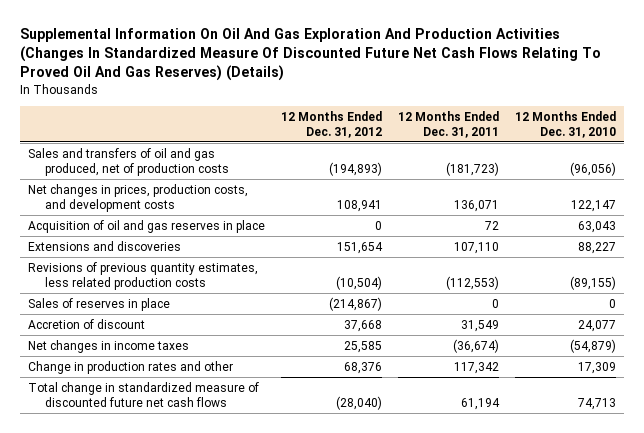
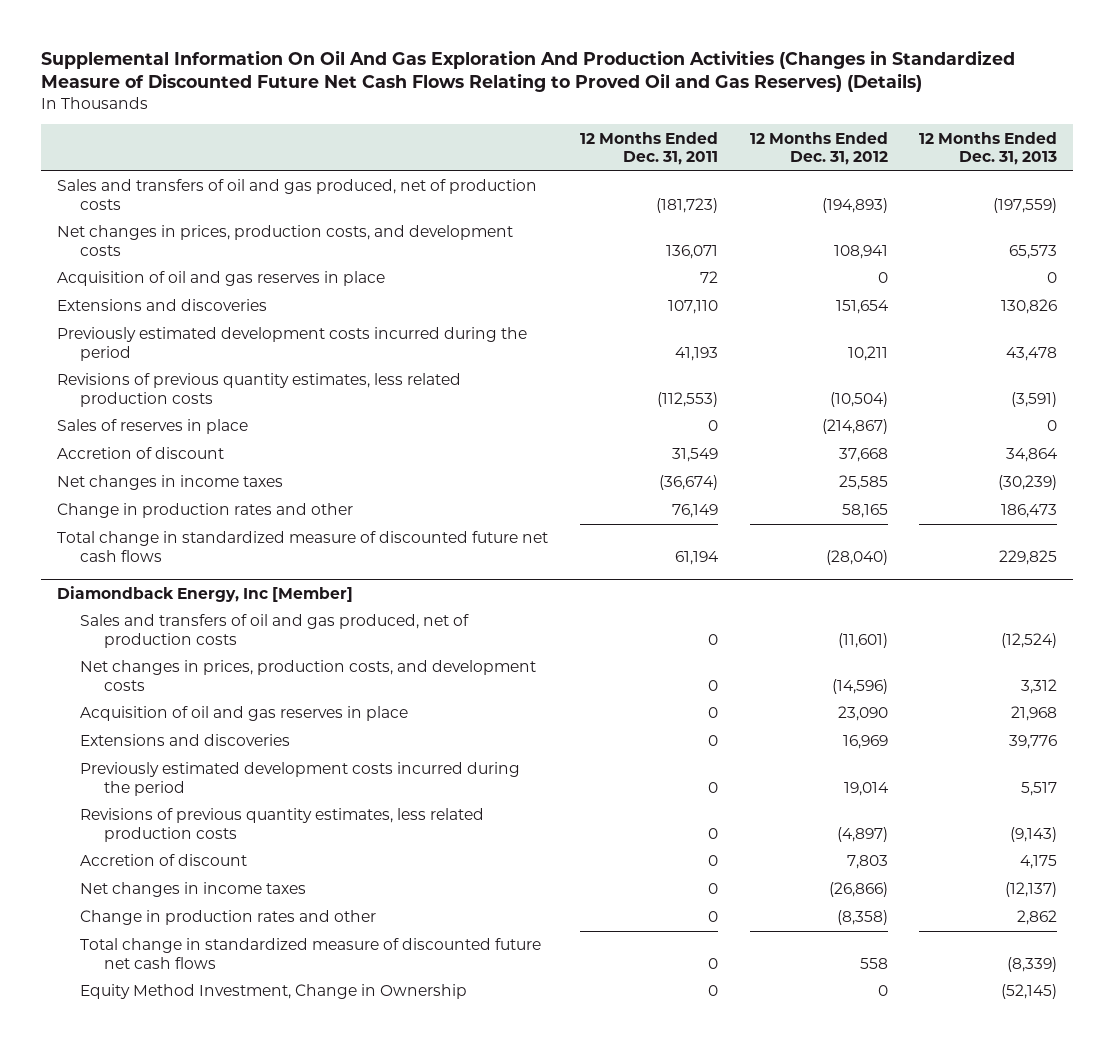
[20,28,602,82] Supplemental Information On Oil And Gas Exploration And Production Activities (Changes In Standardized Measure Of Discounted Future Net Cash Flows Relating To Proved Oil And Gas Reserves) (Details) -> [40,49,1015,93] Supplemental Information On Oil And Gas Exploration And Production Activities (Changes in Standardized Measure of Discounted Future Net Cash Flows Relating to Proved Oil and Gas Reserves) (Details)
[515,110,617,138] 12 Months Ended Dec. 31, 2010 -> none
none -> [919,131,1058,166] 12 Months Ended Dec. 31, 2013
none -> [56,327,527,361] Previously estimated development costs incurred during the period
[344,361,383,374] 68,376 -> [841,504,888,519] 58,165
[454,361,500,374] 117,342 -> [671,504,718,519] 76,149
none -> [56,585,353,602] Diamondback Energy, Inc [Member]
none -> [80,614,470,648] Sales and transfers of oil and gas produced, net of production costs
none -> [80,660,537,691] Net changes in prices, production costs, and development costs
none -> [80,706,409,722] Acquisition of oil and gas reserves in place
none -> [80,734,291,747] Extensions and discoveries
none -> [80,762,521,796] Previously estimated development costs incurred during the period
none -> [80,808,485,842] Revisions of previous quantity estimates, less related production costs
none -> [80,854,248,867] Accretion of discount
none -> [80,882,307,898] Net changes in income taxes
none -> [80,910,377,926] Change in production rates and other
none -> [80,938,542,969] Total change in standardized measure of discounted future net cash flows
none -> [80,984,468,1000] Equity Method Investment, Change in Ownership

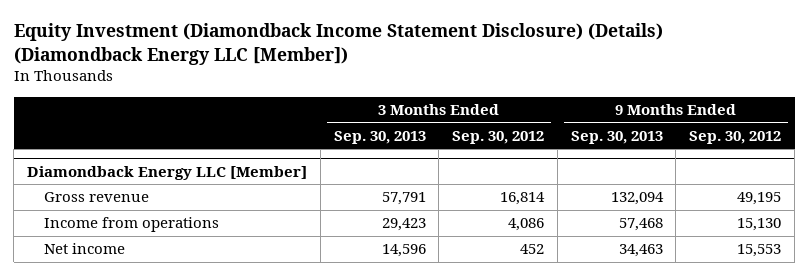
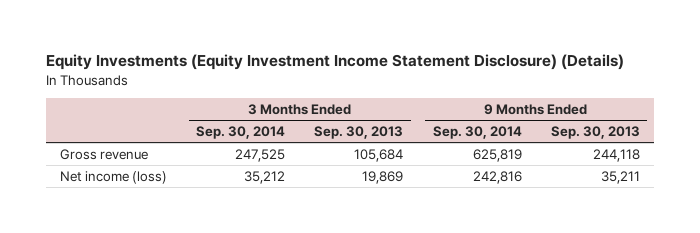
[13,23,663,65] Equity Investment (Diamondback Income Statement Disclosure) (Details) (Diamondback Energy LLC [Member]) -> [45,54,624,71] Equity Investments (Equity Investment Income Statement Disclosure) (Details)
[452,130,545,144] Sep. 30, 2012 -> none
[689,130,782,144] Sep. 30, 2012 -> none
none -> [196,126,286,140] Sep. 30, 2014
none -> [432,126,522,140] Sep. 30, 2014
[26,165,307,180] Diamondback Energy LLC [Member] -> none
[43,217,219,233] Income from operations -> none
[381,192,426,206] 57,791 -> [354,148,404,162] 105,684
[610,192,664,206] 132,094 -> [592,148,640,162] 244,118
[43,243,125,255] Net income -> [60,170,168,184] Net income (loss)
[381,244,426,258] 14,596 -> [362,170,404,184] 19,869
[618,244,663,258] 34,463 -> [600,170,640,184] 35,211

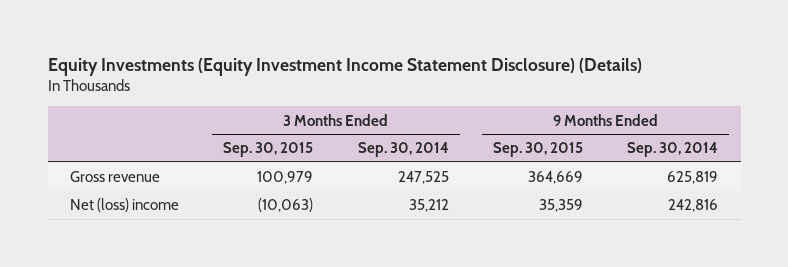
[314,126,404,140] Sep. 30, 2013 -> none
[550,126,640,140] Sep. 30, 2013 -> none
none -> [223,142,314,158] Sep. 30, 2015
none -> [493,142,584,158] Sep. 30, 2015
[60,170,168,184] Net income (loss) -> [70,198,180,213] Net (loss) income

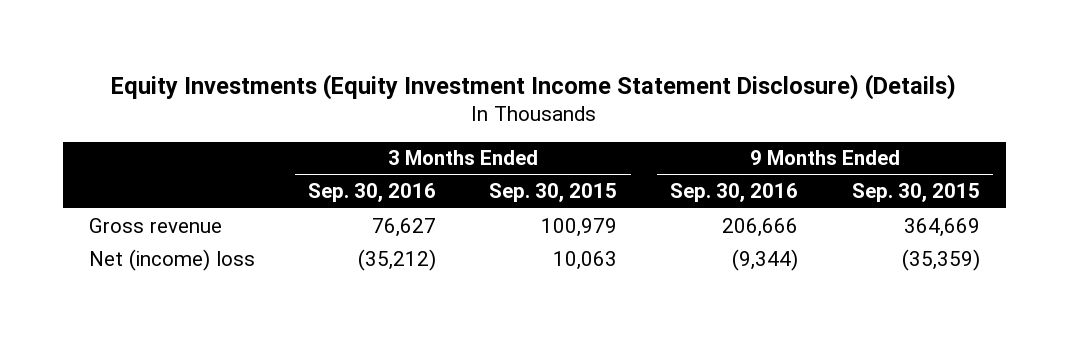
[357,142,449,158] Sep. 30, 2014 -> none
[627,142,719,158] Sep. 30, 2014 -> none
none -> [308,183,437,203] Sep. 30, 2016
none -> [670,183,799,203] Sep. 30, 2016
[70,198,180,213] Net (loss) income -> [89,248,256,271] Net (income) loss
[258,198,314,213] (10,063) -> [553,250,618,270] 10,063
[539,199,584,213] 35,359 -> [901,248,980,271] (35,359)

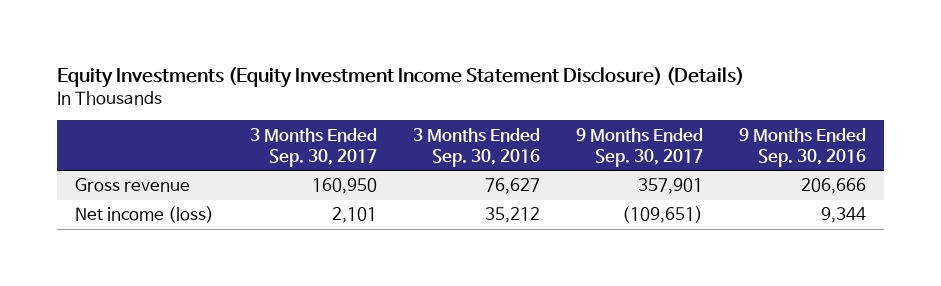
[489,183,618,203] Sep. 30, 2015 -> none
[851,183,980,203] Sep. 30, 2015 -> none
none -> [249,127,377,167] 3 Months Ended Sep. 30, 2017
none -> [575,127,703,167] 9 Months Ended Sep. 30, 2017
[89,248,256,271] Net (income) loss -> [74,206,214,224] Net income (loss)
[358,248,437,271] (35,212) -> [484,207,540,224] 35,212
[732,248,799,271] (9,344) -> [820,207,866,224] 9,344

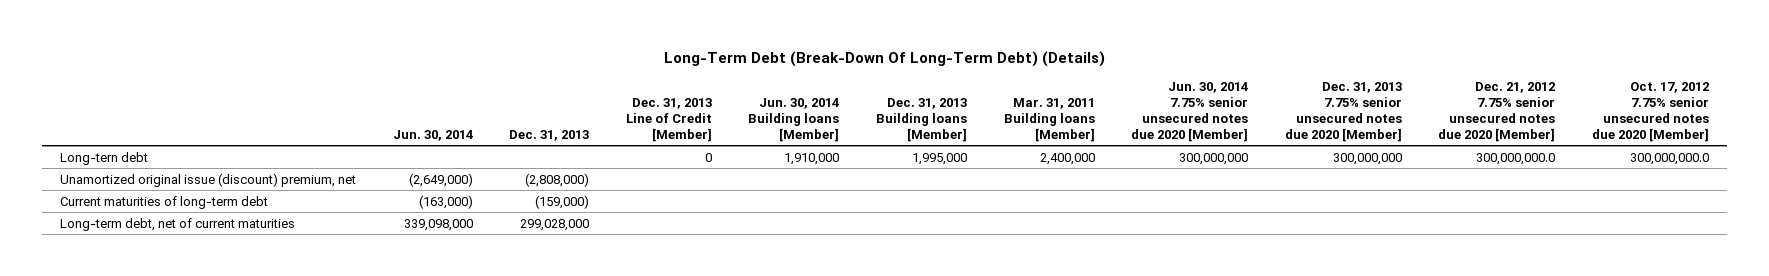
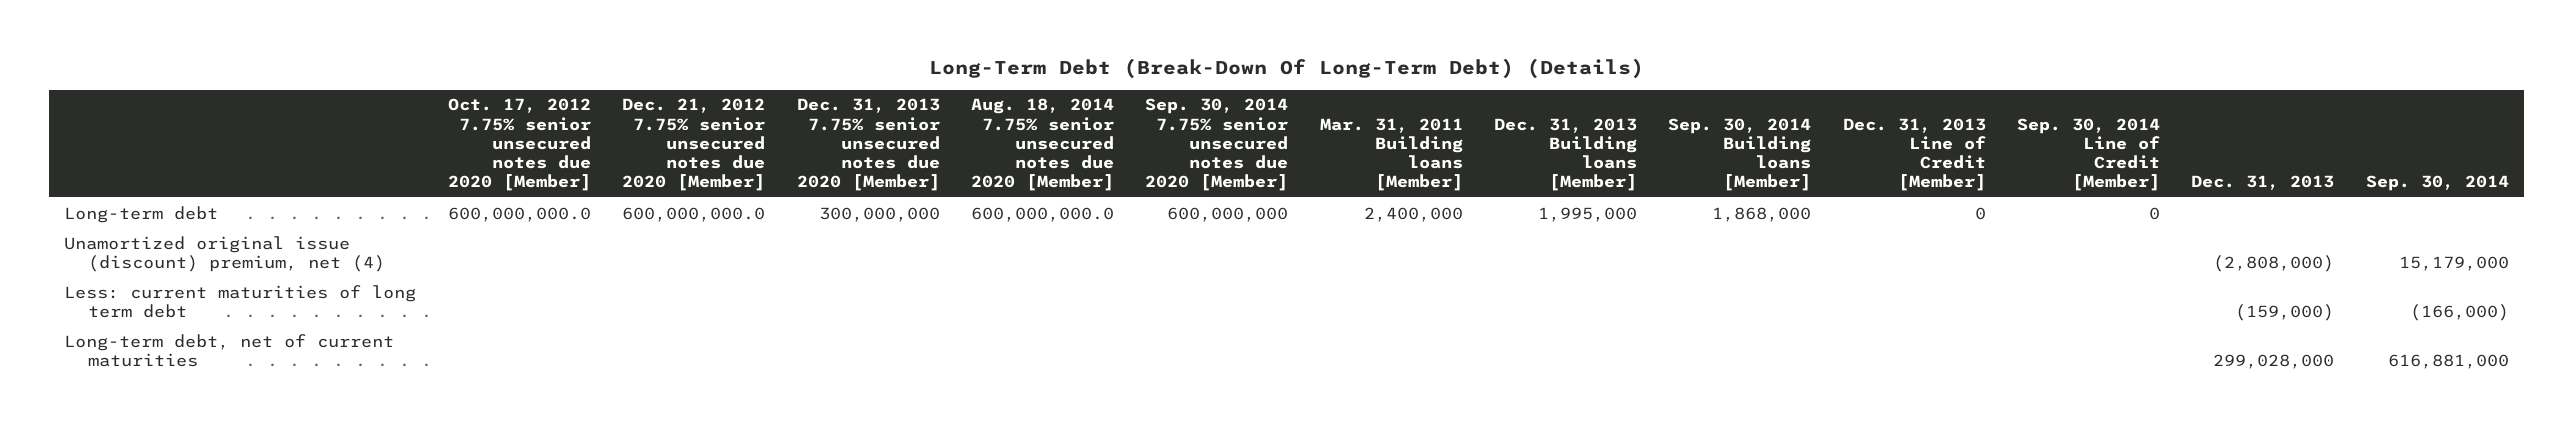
[392,129,473,141] Jun. 30, 2014 -> none
[748,98,840,142] Jun. 30, 2014 Building loans [Member] -> none
[1131,82,1249,142] Jun. 30, 2014 7.75% senior unsecured notes due 2020 [Member] -> none
none -> [970,98,1114,192] Aug. 18, 2014 7.75% senior unsecured notes due 2020 [Member]
none -> [1145,98,1289,192] Sep. 30, 2014 7.75% senior unsecured notes due 2020 [Member]
none -> [1668,117,1812,192] Sep. 30, 2014 Building loans [Member]
none -> [2017,117,2161,192] Sep. 30, 2014 Line of Credit [Member]
none -> [2365,175,2509,192] Sep. 30, 2014
[60,151,149,165] Long-tern debt -> [64,205,219,223] Long-term debt
[1476,152,1556,165] 300,000,000.0 -> [622,206,766,222] 600,000,000.0
[1629,152,1709,165] 300,000,000.0 -> [447,206,591,222] 600,000,000.0
[60,172,357,187] Unamortized original issue (discount) premium, net -> [64,235,385,272] Unamortized original issue (discount) premium, net (4)
[60,195,269,209] Current maturities of long-term debt -> [64,284,417,318] Less: current maturities of long term debt

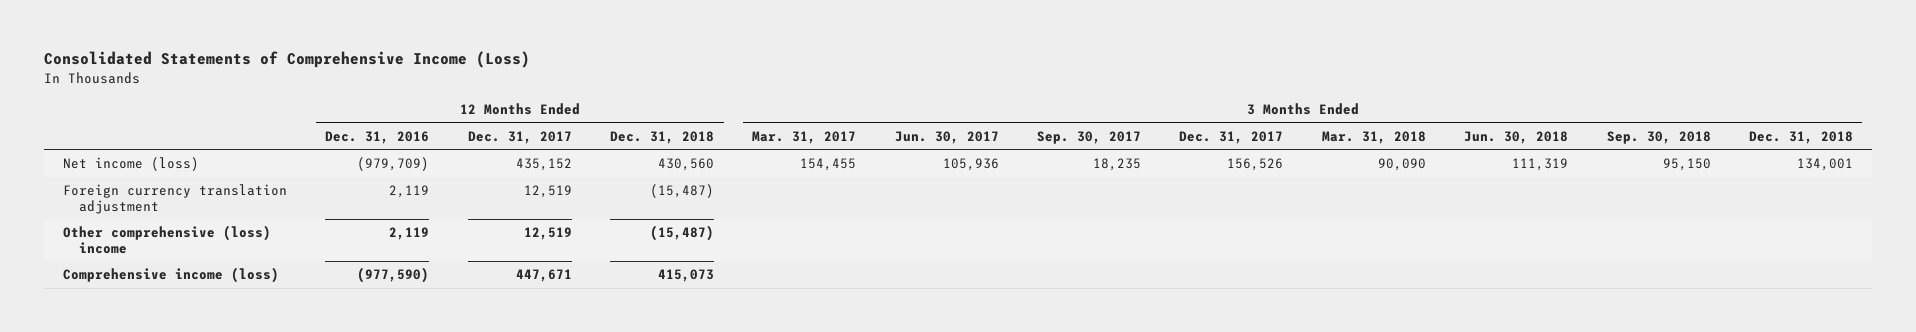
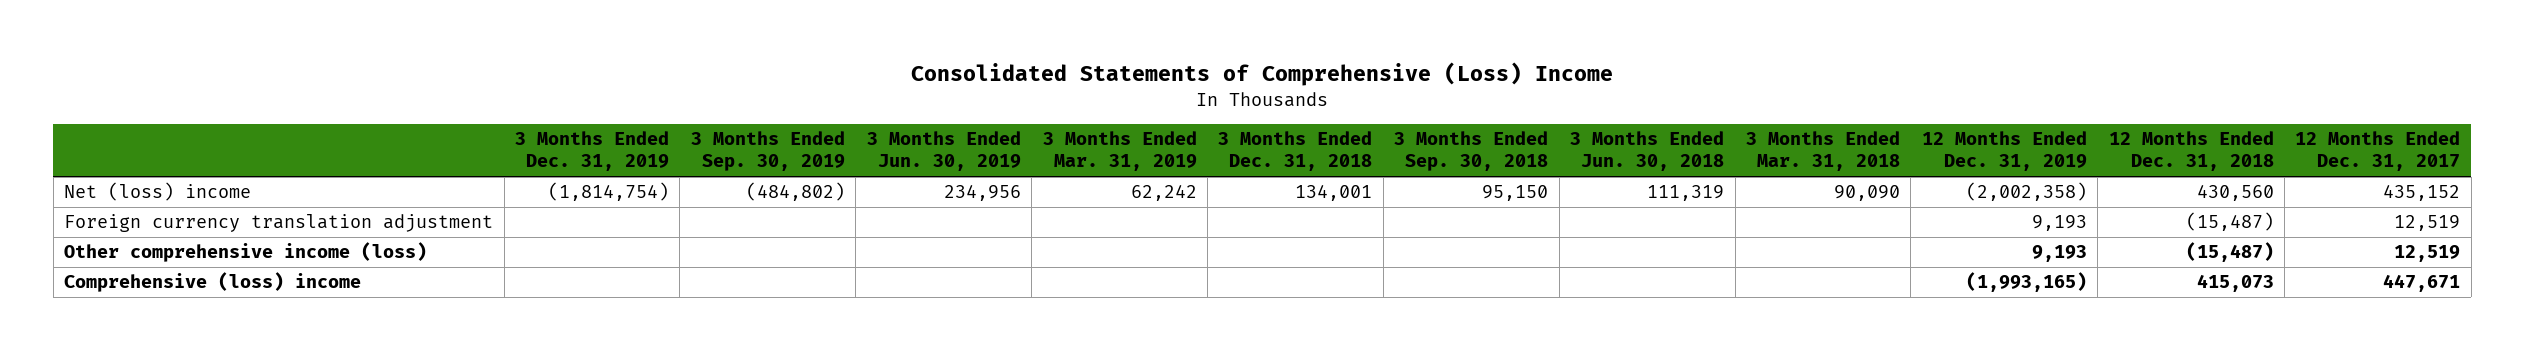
[43,51,530,69] Consolidated Statements of Comprehensive Income (Loss) -> [911,62,1614,87] Consolidated Statements of Comprehensive (Loss) Income
[325,130,430,144] Dec. 31, 2016 -> none
[752,130,857,144] Mar. 31, 2017 -> none
[894,130,999,144] Jun. 30, 2017 -> none
[1037,130,1142,144] Sep. 30, 2017 -> none
[1179,130,1284,144] Dec. 31, 2017 -> none
none -> [515,131,670,172] 3 Months Ended Dec. 31, 2019
none -> [690,131,845,172] 3 Months Ended Sep. 30, 2019
none -> [866,131,1021,172] 3 Months Ended Jun. 30, 2019
none -> [1042,131,1197,172] 3 Months Ended Mar. 31, 2019
none -> [1921,131,2087,172] 12 Months Ended Dec. 31, 2019
[62,156,199,171] Net income (loss) -> [64,182,252,202] Net (loss) income
[62,224,271,254] Other comprehensive (loss) income -> [64,242,428,263] Other comprehensive income (loss)
[62,266,279,283] Comprehensive income (loss) -> [64,272,362,293] Comprehensive (loss) income

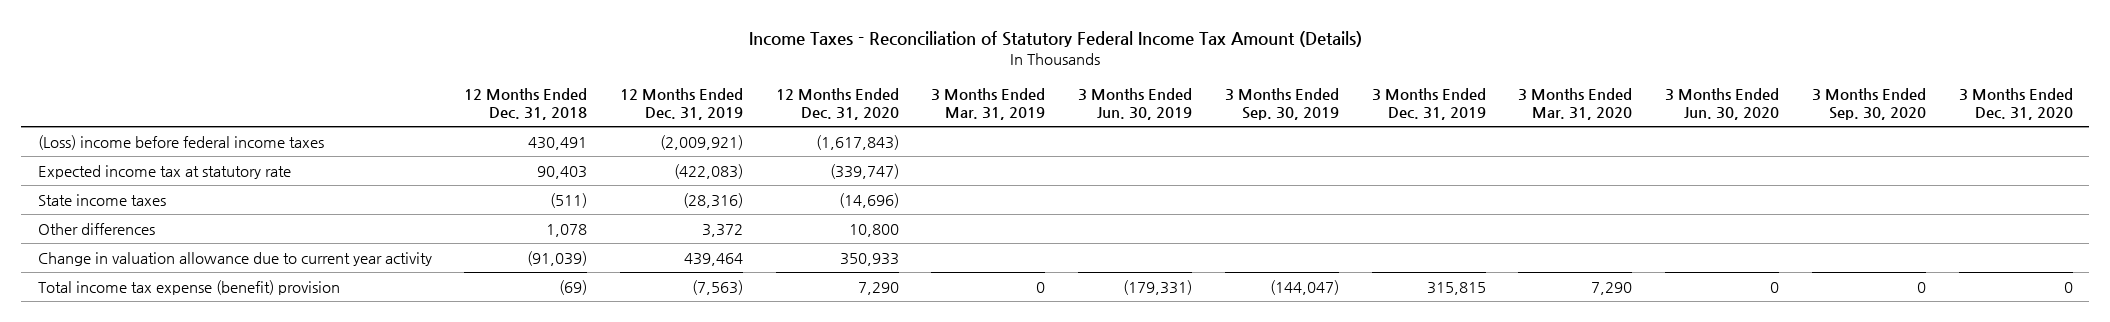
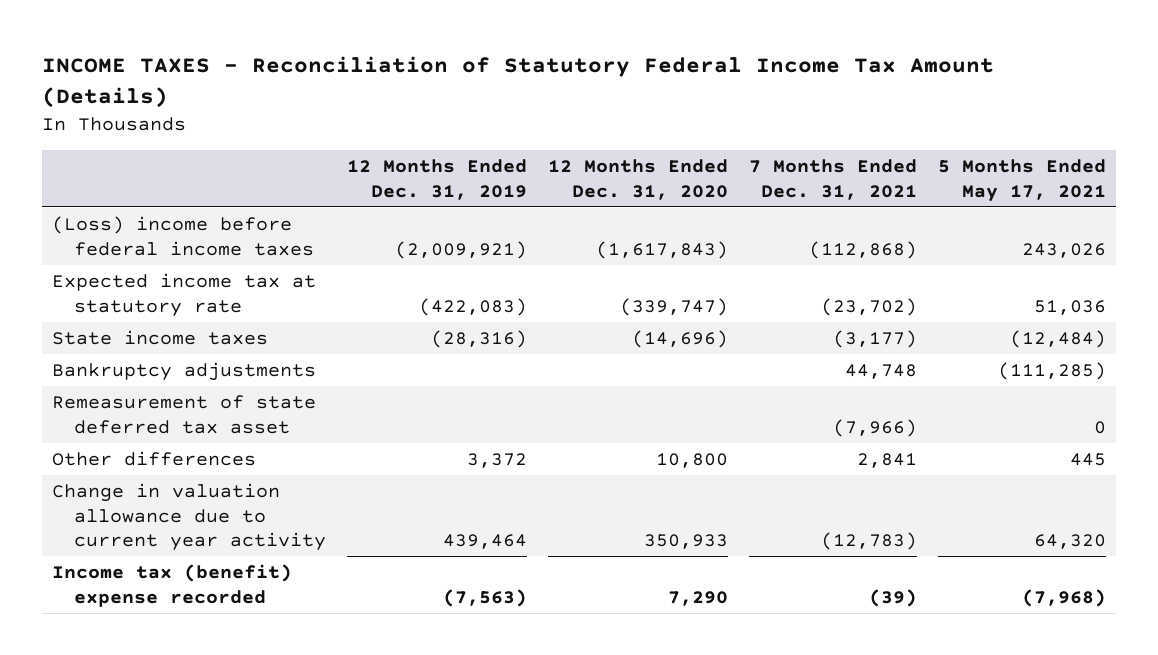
[749,31,1363,48] Income Taxes - Reconciliation of Statutory Federal Income Tax Amount (Details) -> [41,56,994,109] INCOME TAXES - Reconciliation of Statutory Federal Income Tax Amount (Details)
[464,88,588,120] 12 Months Ended Dec. 31, 2018 -> none
[931,88,1046,120] 3 Months Ended Mar. 31, 2019 -> none
[1078,88,1193,120] 3 Months Ended Jun. 30, 2019 -> none
[1224,88,1339,120] 3 Months Ended Sep. 30, 2019 -> none
[1371,88,1486,120] 3 Months Ended Dec. 31, 2019 -> none
[1518,88,1633,120] 3 Months Ended Mar. 31, 2020 -> none
[1665,88,1780,120] 3 Months Ended Jun. 30, 2020 -> none
[1811,88,1926,120] 3 Months Ended Sep. 30, 2020 -> none
[1958,88,2073,120] 3 Months Ended Dec. 31, 2020 -> none
none -> [748,158,917,200] 7 Months Ended Dec. 31, 2021
none -> [937,158,1106,202] 5 Months Ended May 17, 2021
none -> [52,361,317,381] Bankruptcy adjustments
none -> [52,394,317,434] Remeasurement of state deferred tax asset
[37,279,340,295] Total income tax expense (benefit) provision -> [52,563,293,607] Income tax (benefit) expense recorded

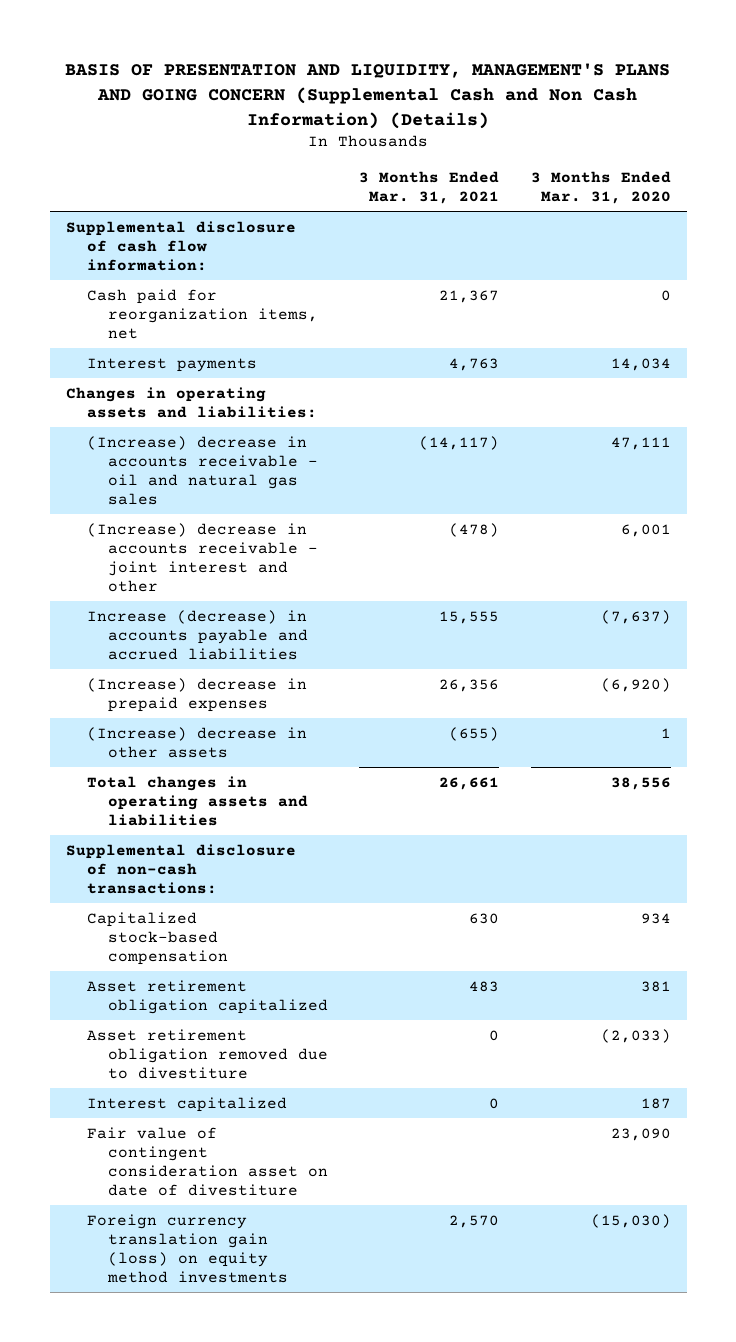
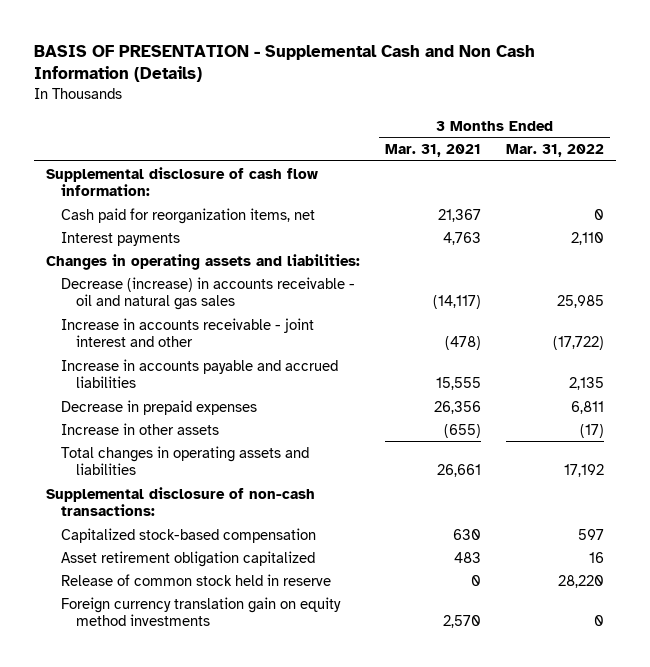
[65,62,671,129] BASIS OF PRESENTATION AND LIQUIDITY, MANAGEMENT'S PLANS AND GOING CONCERN (Supplemental Cash and Non Cash Information) (Details) -> [33,44,535,83] BASIS OF PRESENTATION - Supplemental Cash and Non Cash Information (Details)
[530,171,671,205] 3 Months Ended Mar. 31, 2020 -> none
none -> [505,143,604,157] Mar. 31, 2022
[86,435,318,505] (Increase) decrease in accounts receivable - oil and natural gas sales -> [60,276,355,310] Decrease (increase) in accounts receivable - oil and natural gas sales
[86,522,318,592] (Increase) decrease in accounts receivable - joint interest and other -> [60,317,314,347] Increase in accounts receivable - joint interest and other
[86,609,308,660] Increase (decrease) in accounts payable and accrued liabilities -> [60,358,338,388] Increase in accounts payable and accrued liabilities
[86,677,307,712] (Increase) decrease in prepaid expenses -> [60,399,257,415] Decrease in prepaid expenses
[86,726,307,758] (Increase) decrease in other assets -> [60,422,219,435] Increase in other assets
[86,1028,328,1079] Asset retirement obligation removed due to divestiture -> none
[86,1096,287,1112] Interest capitalized -> none
[86,1126,328,1196] Fair value of contingent consideration asset on date of divestiture -> none
none -> [60,573,331,586] Release of common stock held in reserve
[86,1213,288,1283] Foreign currency translation gain (loss) on equity method investments -> [60,596,341,626] Foreign currency translation gain on equity method investments

